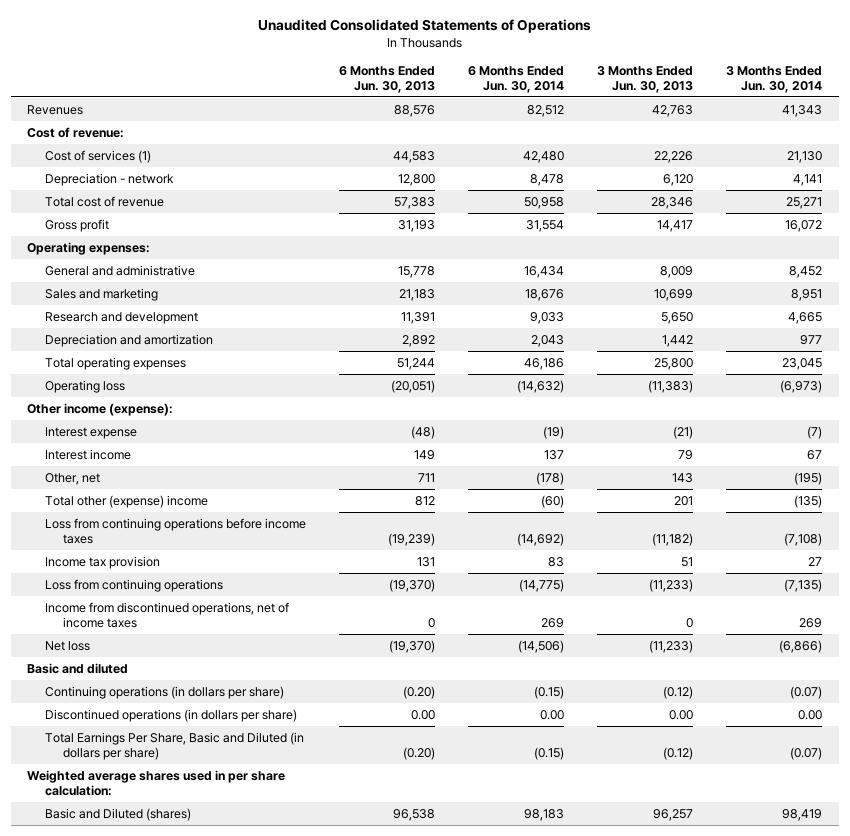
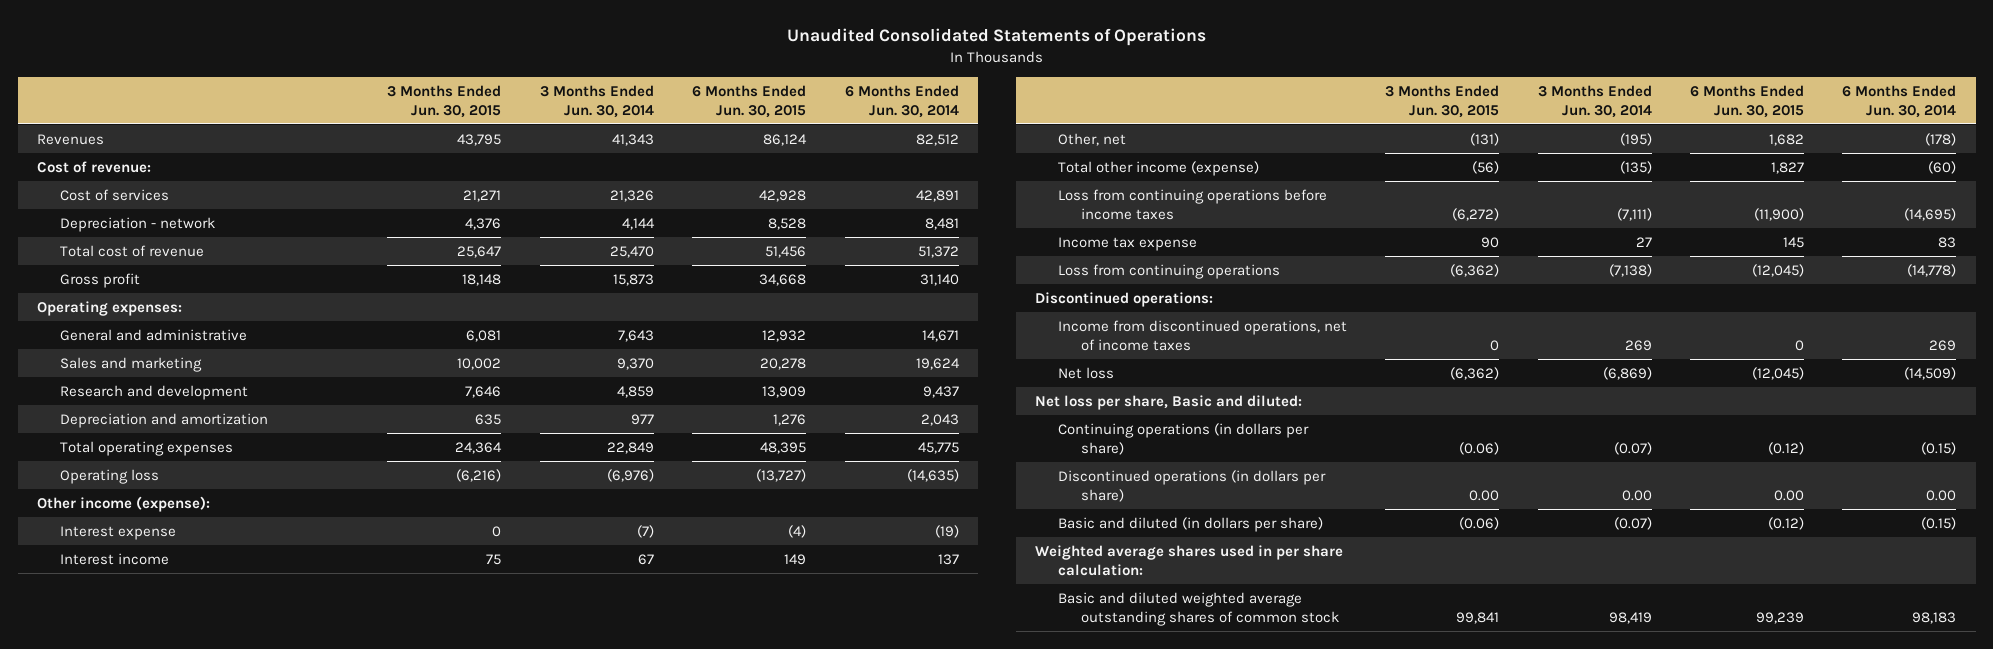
[339,66,436,93] 6 Months Ended Jun. 30, 2013 -> none
[597,66,694,93] 3 Months Ended Jun. 30, 2013 -> none
none -> [387,84,502,118] 3 Months Ended Jun. 30, 2015
none -> [692,84,807,118] 6 Months Ended Jun. 30, 2015
[45,150,152,164] Cost of services (1) -> [60,188,170,201] Cost of services
[523,151,565,164] 42,480 -> [915,189,959,202] 42,891
[787,151,823,164] 21,130 -> [609,189,654,202] 21,326
[530,174,565,187] 8,478 -> [924,217,959,230] 8,481
[793,174,823,187] 4,141 -> [621,217,655,230] 4,144
[524,197,565,210] 50,958 -> [917,245,959,258] 51,372
[786,197,823,210] 25,271 -> [609,245,654,258] 25,470
[526,220,565,233] 31,554 -> [919,273,959,286] 31,140
[785,220,823,233] 16,072 -> [612,273,654,286] 15,873
[524,266,565,279] 16,434 -> [921,329,959,342] 14,671
[789,266,823,279] 8,452 -> [617,329,654,342] 7,643
[525,289,565,302] 18,676 -> [915,357,960,370] 19,624
[791,289,823,302] 8,951 -> [616,357,654,370] 9,370
[530,312,565,325] 9,033 -> [922,385,959,398] 9,437
[788,312,823,325] 4,665 -> [616,385,654,398] 4,859
[524,358,565,371] 46,186 -> [917,441,959,454] 45,775
[782,358,823,371] 23,045 -> [606,441,654,454] 22,849
[517,380,565,394] (14,632) -> [906,468,959,482] (14,635)
[780,380,823,394] (6,973) -> [606,468,654,482] (6,976)
[45,495,209,509] Total other (expense) income -> [1057,160,1259,176] Total other income (expense)
[517,532,565,546] (14,692) -> [1904,207,1957,221] (14,695)
[784,532,823,546] (7,108) -> [1616,207,1652,221] (7,111)
[45,556,161,570] Income tax provision -> [1057,236,1197,251] Income tax expense
[519,579,565,593] (14,775) -> [1907,263,1957,277] (14,778)
[784,579,823,593] (7,135) -> [1608,263,1652,277] (7,138)
none -> [1034,291,1213,307] Discontinued operations:
[27,663,129,675] Basic and diluted -> none
[518,640,565,654] (14,506) -> [1904,366,1957,380] (14,509)
[779,640,823,654] (6,866) -> [1602,366,1652,380] (6,869)
none -> [1034,394,1302,410] Net loss per share, Basic and diluted:
[45,732,305,760] Total Earnings Per Share, Basic and Diluted (in dollars per share) -> [1057,516,1323,532] Basic and diluted (in dollars per share)
[45,808,192,822] Basic and Diluted (shares) -> [1057,591,1340,626] Basic and diluted weighted average outstanding shares of common stock

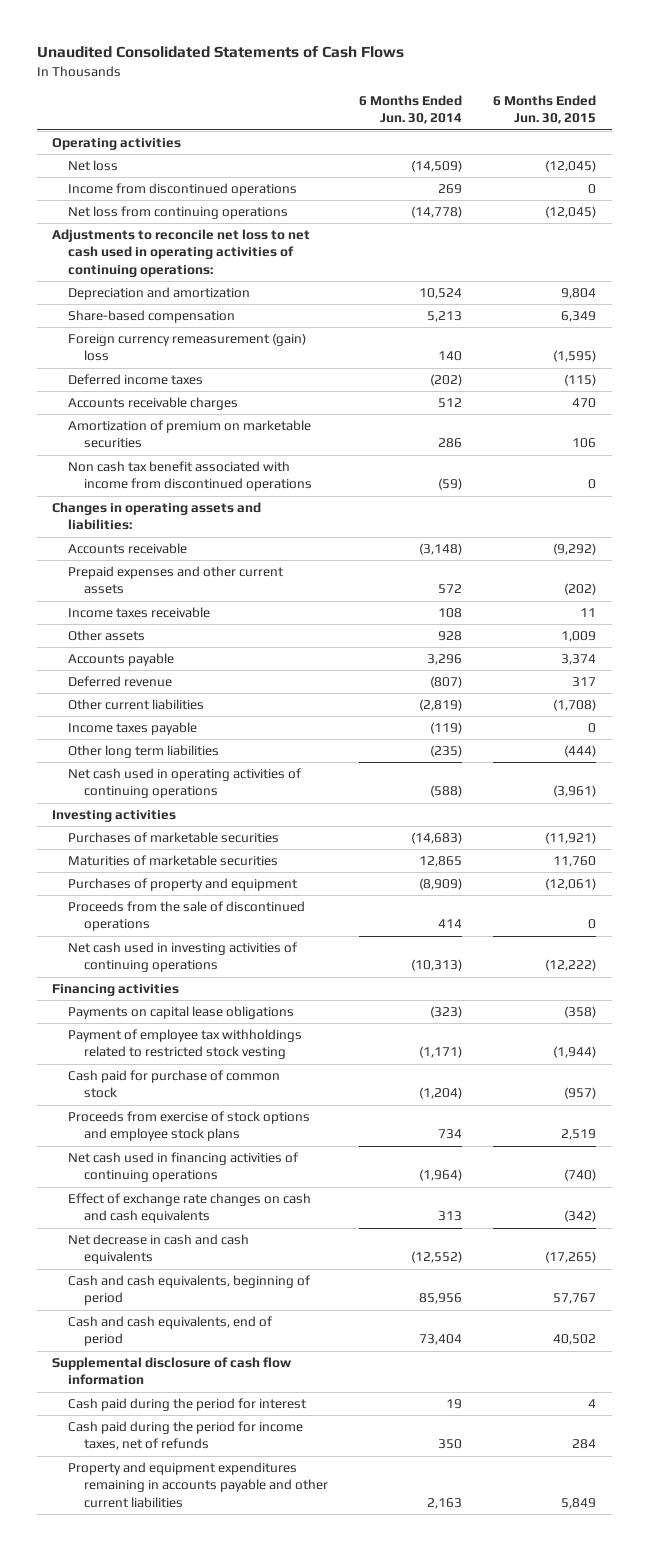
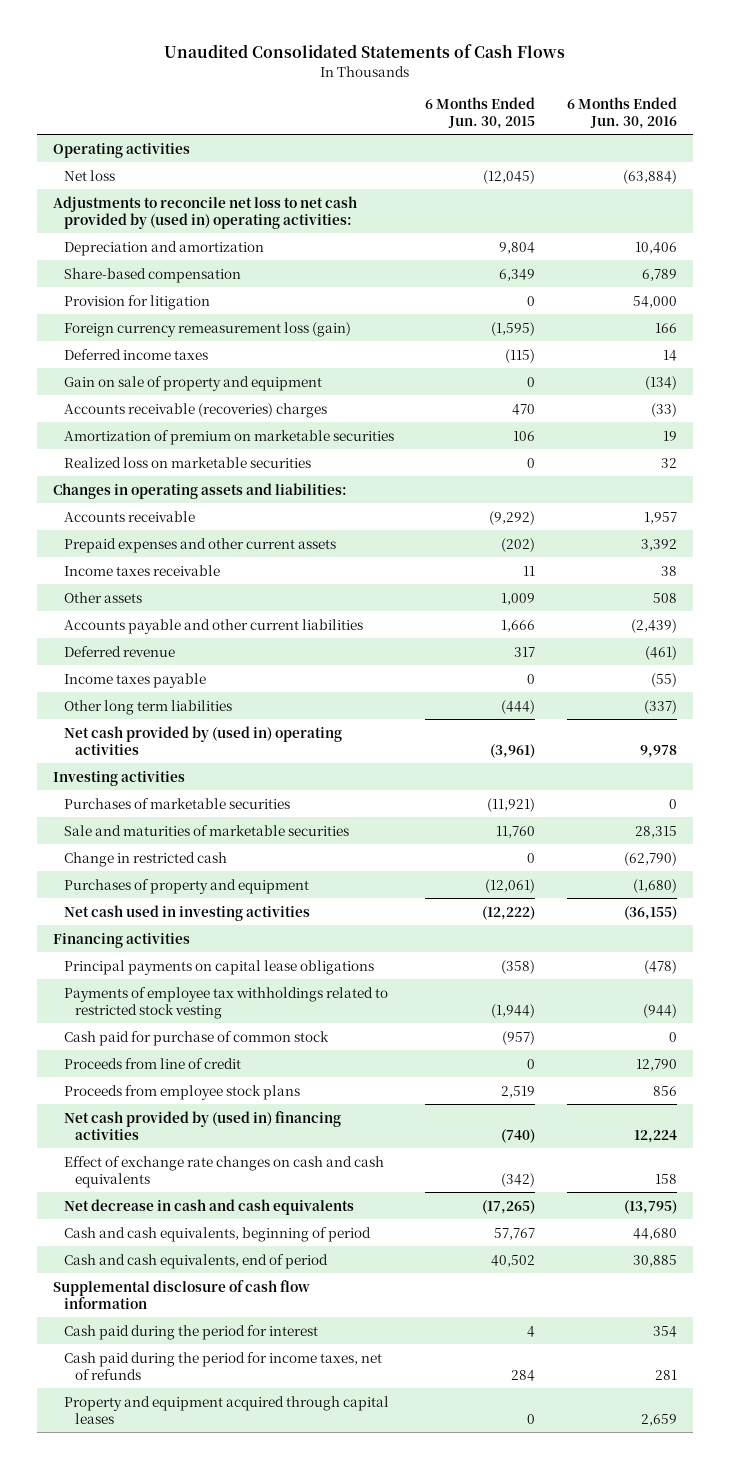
[359,95,463,125] 6 Months Ended Jun. 30, 2014 -> none
none -> [567,96,678,129] 6 Months Ended Jun. 30, 2016
[68,183,298,197] Income from discontinued operations -> none
[68,206,289,220] Net loss from continuing operations -> none
[52,229,311,277] Adjustments to reconcile net loss to net cash used in operating activities of continuing operations: -> [53,195,358,229] Adjustments to reconcile net loss to net cash provided by (used in) operating activities:
none -> [63,294,210,310] Provision for litigation
[68,333,307,362] Foreign currency remeasurement (gain) loss -> [63,321,351,337] Foreign currency remeasurement loss (gain)
none -> [63,375,322,391] Gain on sale of property and equipment
[68,397,239,411] Accounts receivable charges -> [63,402,327,418] Accounts receivable (recoveries) charges
[68,461,313,492] Non cash tax benefit associated with income from discontinued operations -> none
none -> [63,456,311,468] Realized loss on marketable securities
[68,653,175,667] Accounts payable -> [63,618,363,634] Accounts payable and other current liabilities
[561,654,597,666] 3,374 -> [501,619,536,632] 1,666
[68,699,205,711] Other current liabilities -> none
[68,768,303,799] Net cash used in operating activities of continuing operations -> [63,725,342,755] Net cash provided by (used in) operating activities
[68,855,279,867] Maturities of marketable securities -> [63,824,349,836] Sale and maturities of marketable securities
none -> [63,851,227,867] Change in restricted cash
[68,901,306,932] Proceeds from the sale of discontinued operations -> none
[68,942,299,973] Net cash used in investing activities of continuing operations -> [63,904,310,921] Net cash used in investing activities
[68,1006,295,1020] Payments on capital lease obligations -> [63,959,374,975] Principal payments on capital lease obligations
[68,1029,303,1060] Payment of employee tax withholdings related to restricted stock vesting -> [63,986,388,1019] Payments of employee tax withholdings related to restricted stock vesting
none -> [63,1057,241,1069] Proceeds from line of credit
[68,1111,311,1142] Proceeds from exercise of stock options and employee stock plans -> [63,1084,300,1100] Proceeds from employee stock plans
[68,1152,300,1183] Net cash used in financing activities of continuing operations -> [63,1110,341,1140] Net cash provided by (used in) financing activities
[68,1462,329,1508] Property and equipment expenditures remaining in accounts payable and other current liabilities -> none
none -> [63,1395,389,1424] Property and equipment acquired through capital leases

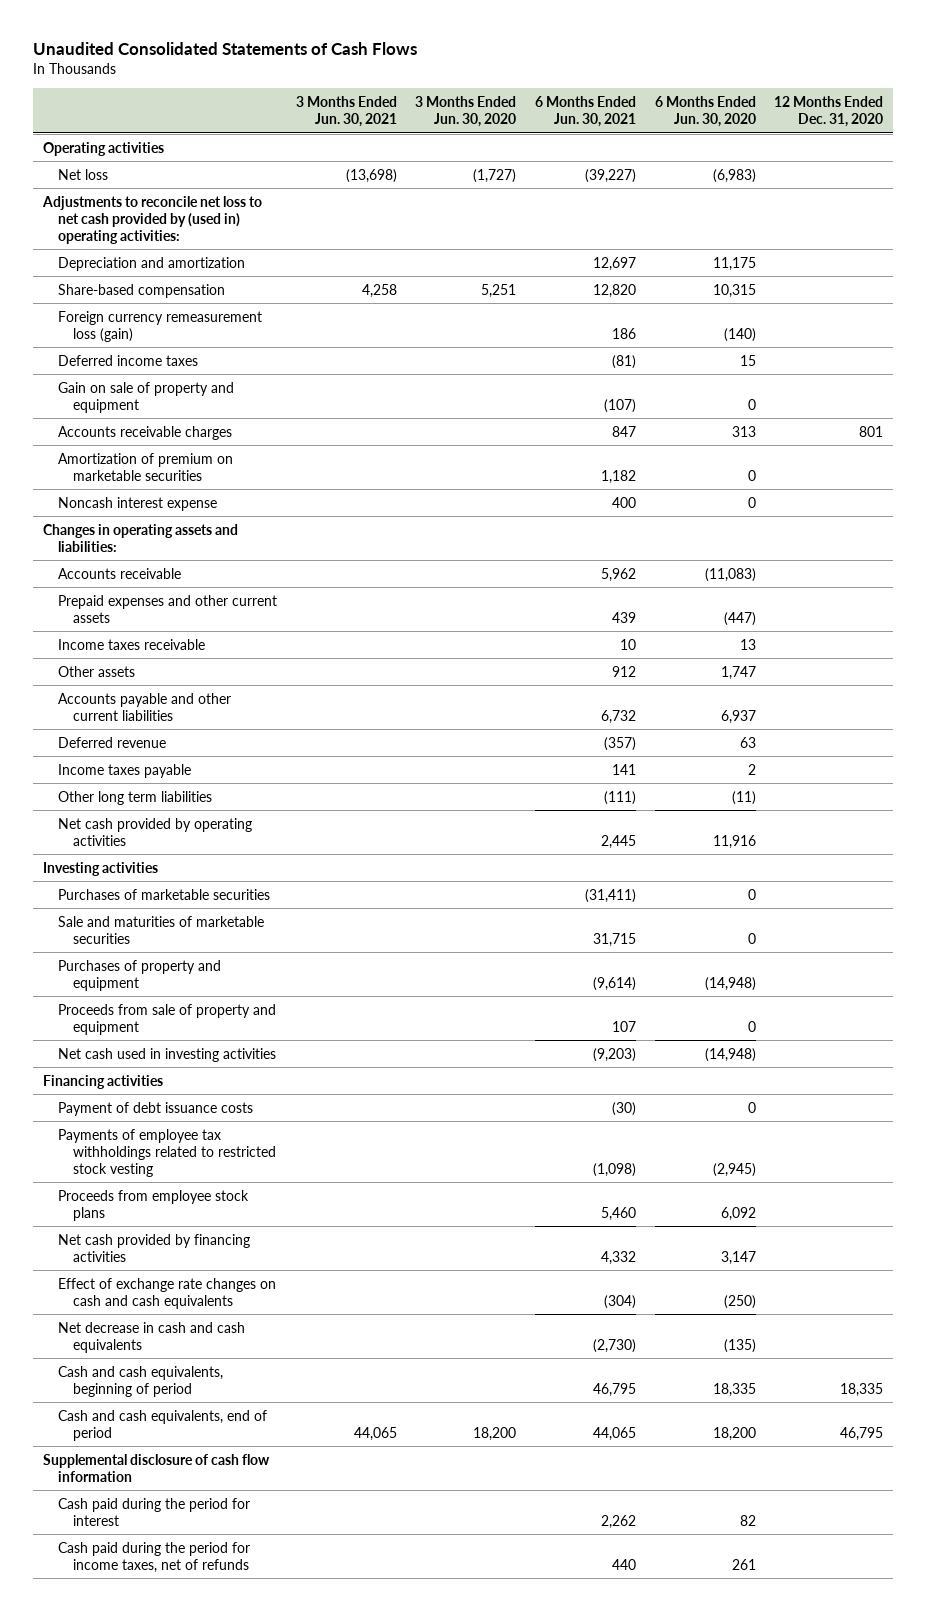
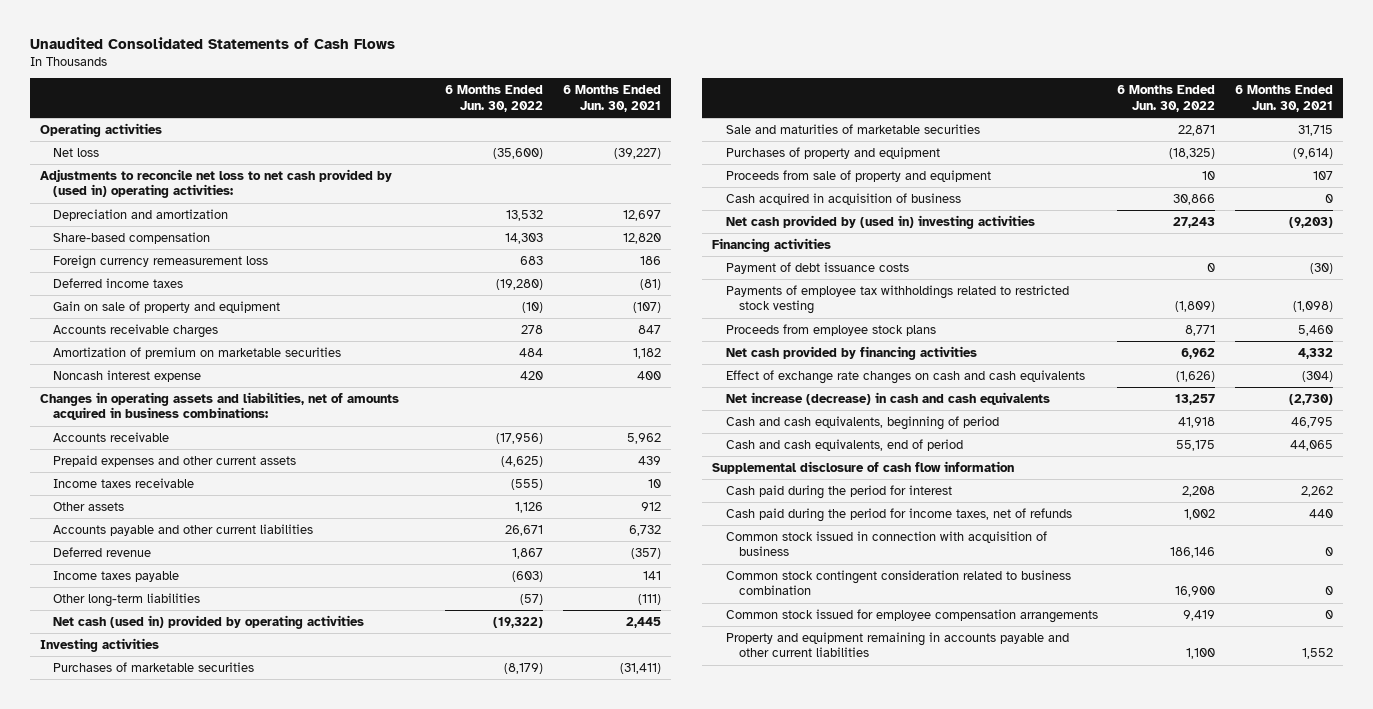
[295,96,397,128] 3 Months Ended Jun. 30, 2021 -> none
[415,96,517,128] 3 Months Ended Jun. 30, 2020 -> none
[654,96,756,128] 6 Months Ended Jun. 30, 2020 -> none
[774,96,884,128] 12 Months Ended Dec. 31, 2020 -> none
none -> [445,85,544,112] 6 Months Ended Jun. 30, 2022
[57,310,262,342] Foreign currency remeasurement loss (gain) -> [53,254,269,269] Foreign currency remeasurement loss
[42,523,238,552] Changes in operating assets and liabilities: -> [39,391,399,421] Changes in operating assets and liabilities, net of amounts acquired in business combinations:
[57,790,212,805] Other long term liabilities -> [53,592,201,607] Other long-term liabilities
[57,817,252,846] Net cash provided by operating activities -> [53,614,365,629] Net cash (used in) provided by operating activities
none -> [725,192,961,205] Cash acquired in acquisition of business
[57,1047,276,1062] Net cash used in investing activities -> [725,214,1035,229] Net cash provided by (used in) investing activities
[57,1321,245,1353] Net decrease in cash and cash equivalents -> [725,391,1050,405] Net increase (decrease) in cash and cash equivalents
none -> [725,530,1047,557] Common stock issued in connection with acquisition of business
none -> [725,569,1071,596] Common stock contingent consideration related to business combination
none -> [725,608,1098,623] Common stock issued for employee compensation arrangements
none -> [725,631,1069,658] Property and equipment remaining in accounts payable and other current liabilities

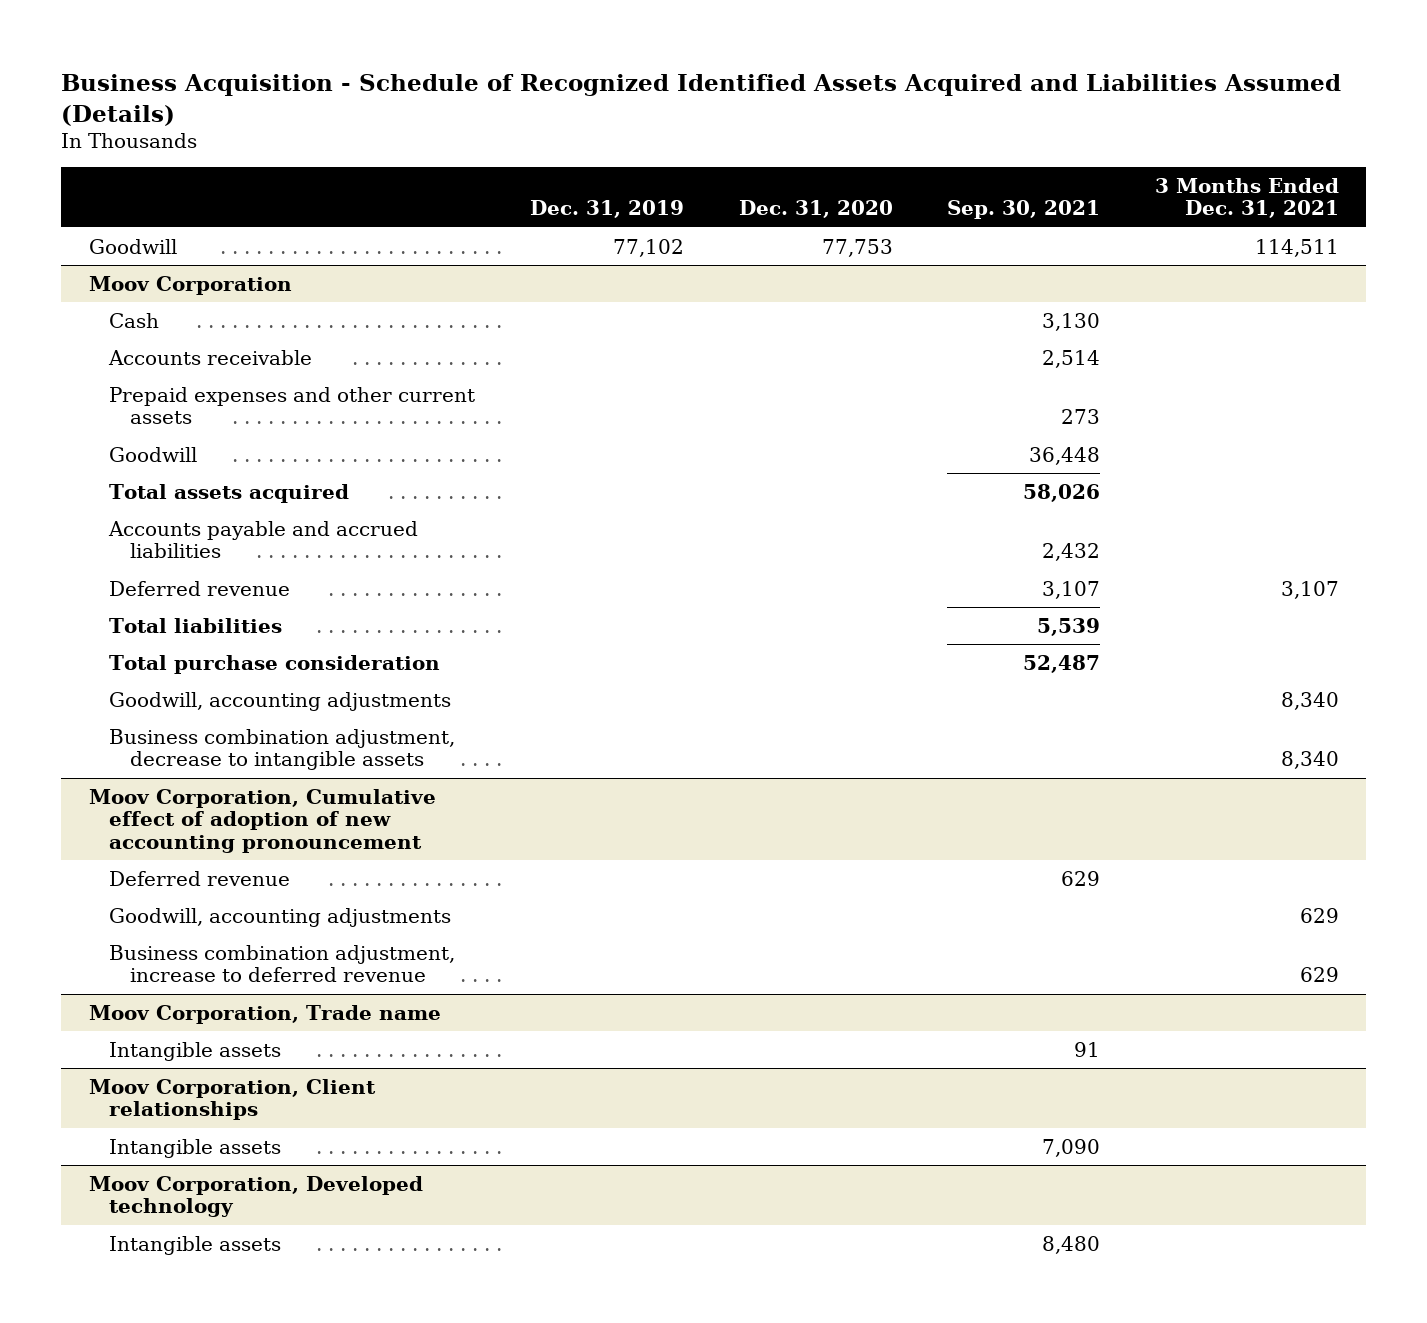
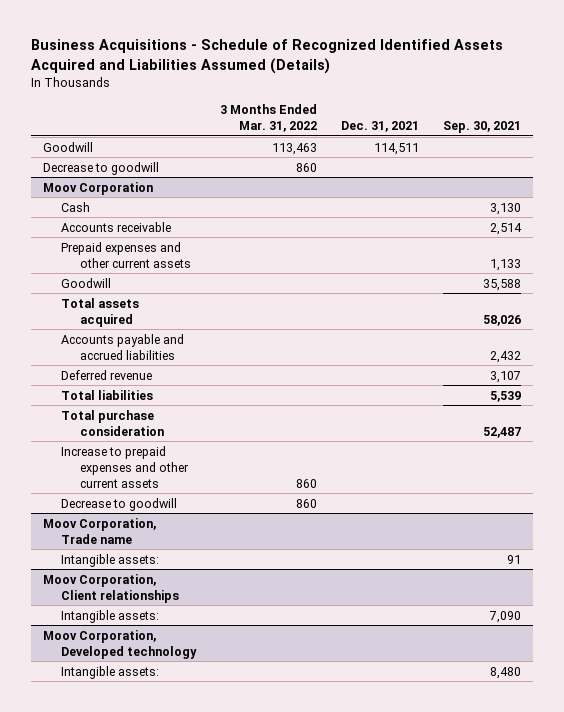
[61,74,1342,126] Business Acquisition - Schedule of Recognized Identified Assets Acquired and Liabilities Assumed (Details) -> [30,39,503,74] Business Acquisitions - Schedule of Recognized Identified Assets Acquired and Liabilities Assumed (Details)
[529,200,684,219] Dec. 31, 2019 -> none
[738,200,893,219] Dec. 31, 2020 -> none
[1154,177,1339,219] 3 Months Ended Dec. 31, 2021 -> none
none -> [220,103,318,132] 3 Months Ended Mar. 31, 2022
none -> [341,120,420,132] Dec. 31, 2021
none -> [42,161,159,175] Decrease to goodwill
[1061,409,1101,425] 273 -> [490,258,522,271] 1,133
[1029,446,1101,465] 36,448 -> [483,278,522,291] 35,588
[109,728,456,771] Business combination adjustment, decrease to intangible assets -> none
[88,788,436,853] Moov Corporation, Cumulative effect of adoption of new accounting pronouncement -> none
[109,870,291,886] Deferred revenue -> none
[109,907,452,927] Goodwill, accounting adjustments -> none
[109,944,456,983] Business combination adjustment, increase to deferred revenue -> none
none -> [61,445,190,488] Increase to prepaid expenses and other current assets
[109,691,452,711] Goodwill, accounting adjustments -> [61,497,178,511] Decrease to goodwill
[109,1041,282,1061] Intangible assets -> [61,553,160,567] Intangible assets:
[109,1138,282,1158] Intangible assets -> [61,609,160,623] Intangible assets:
[109,1235,282,1255] Intangible assets -> [61,665,160,679] Intangible assets:

